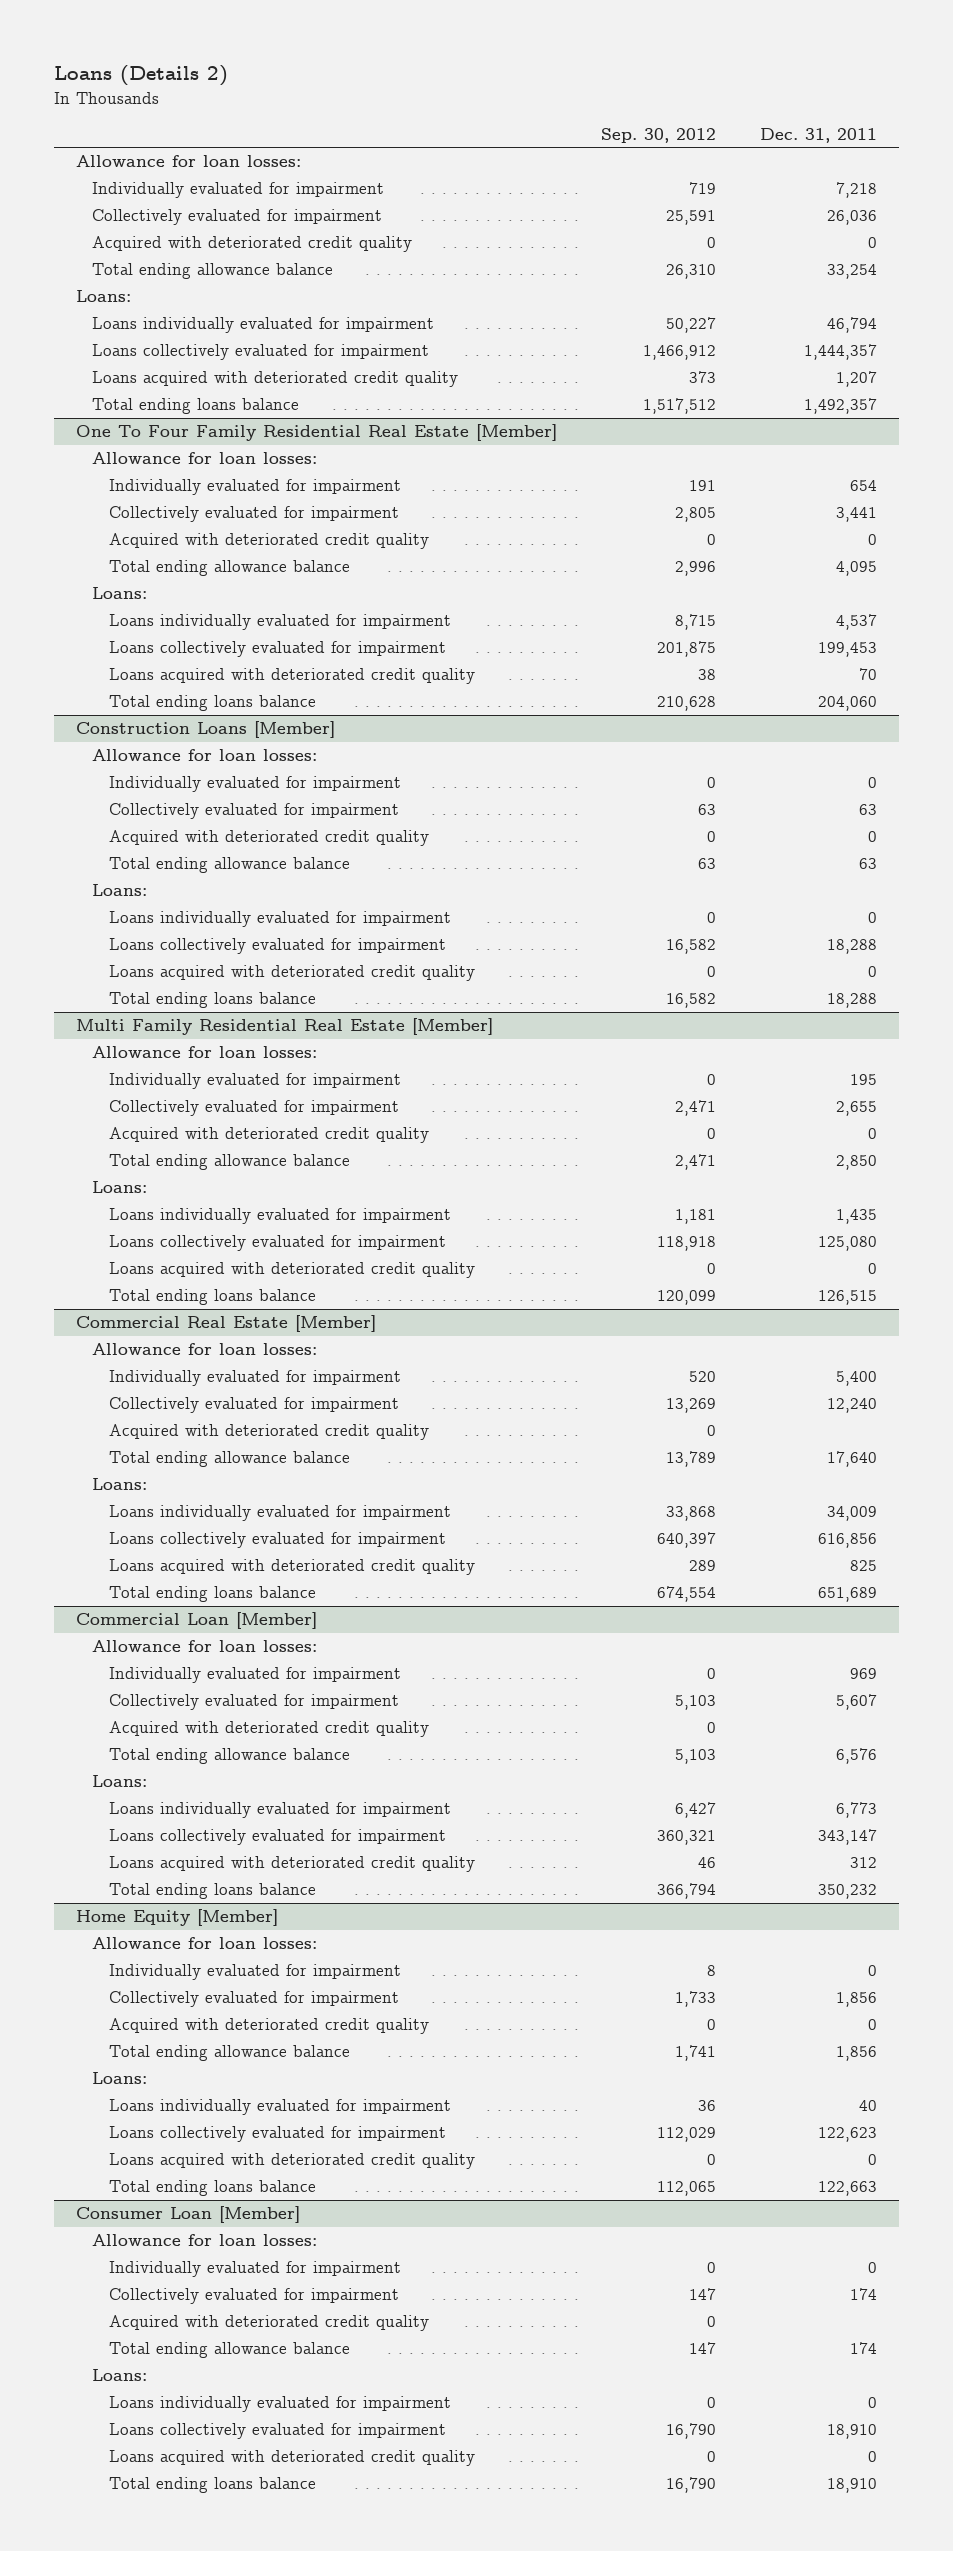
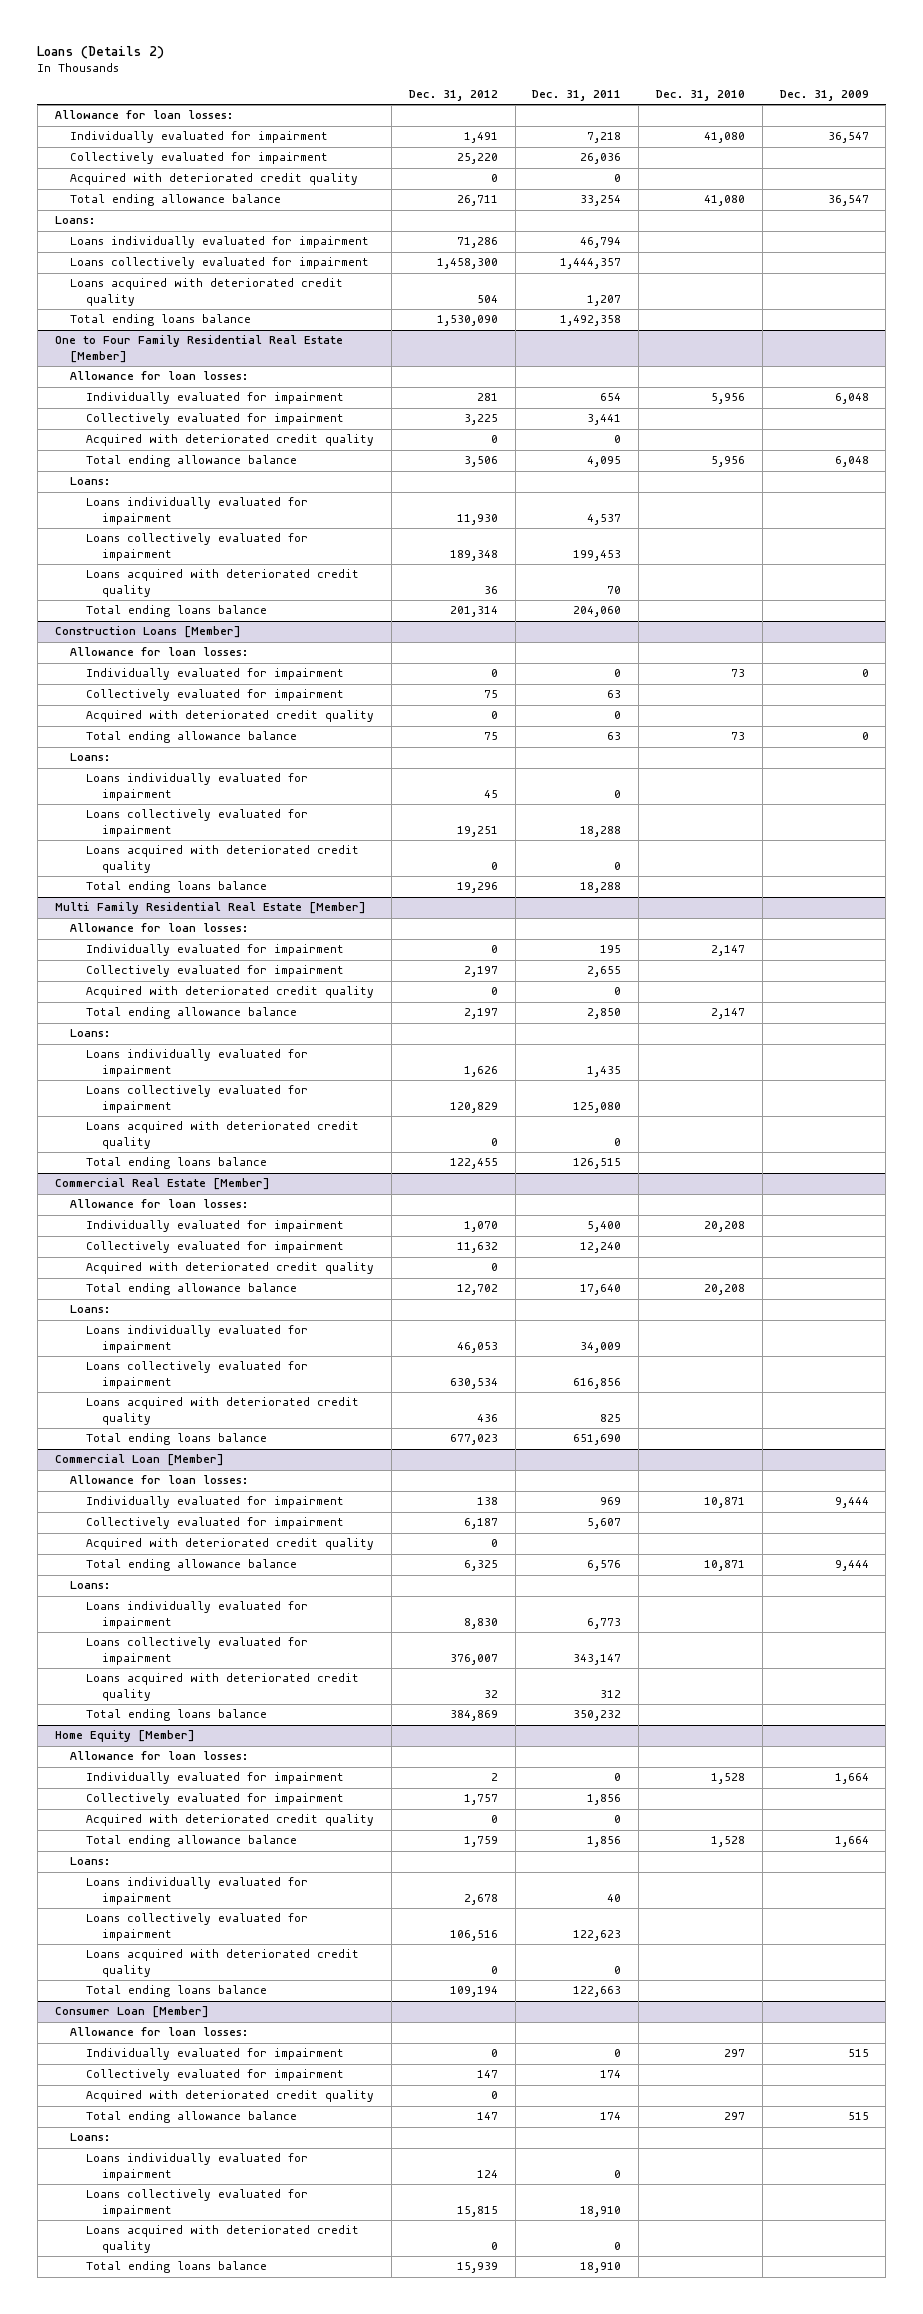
[600,128,716,144] Sep. 30, 2012 -> none
none -> [408,90,498,102] Dec. 31, 2012
none -> [655,90,745,102] Dec. 31, 2010
none -> [779,90,869,102] Dec. 31, 2009
[804,398,878,415] 1,492,357 -> [560,315,622,327] 1,492,358
[75,424,557,442] One To Four Family Residential Real Estate [Member] -> [54,335,343,363] One to Four Family Residential Real Estate [Member]
[818,1587,878,1603] 651,689 -> [573,1434,622,1446] 651,690

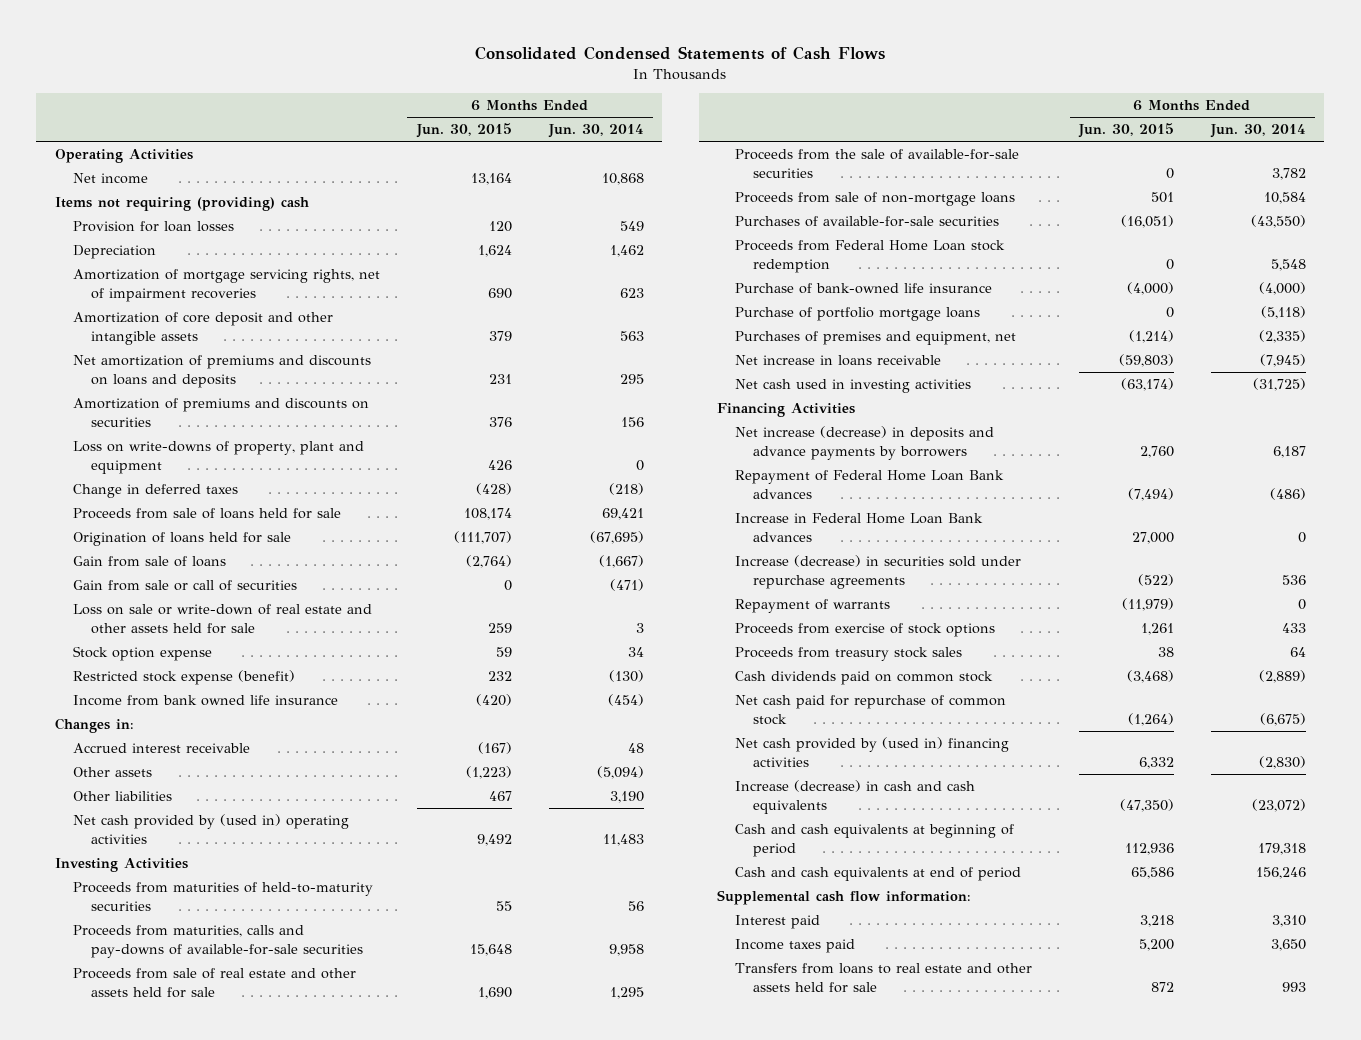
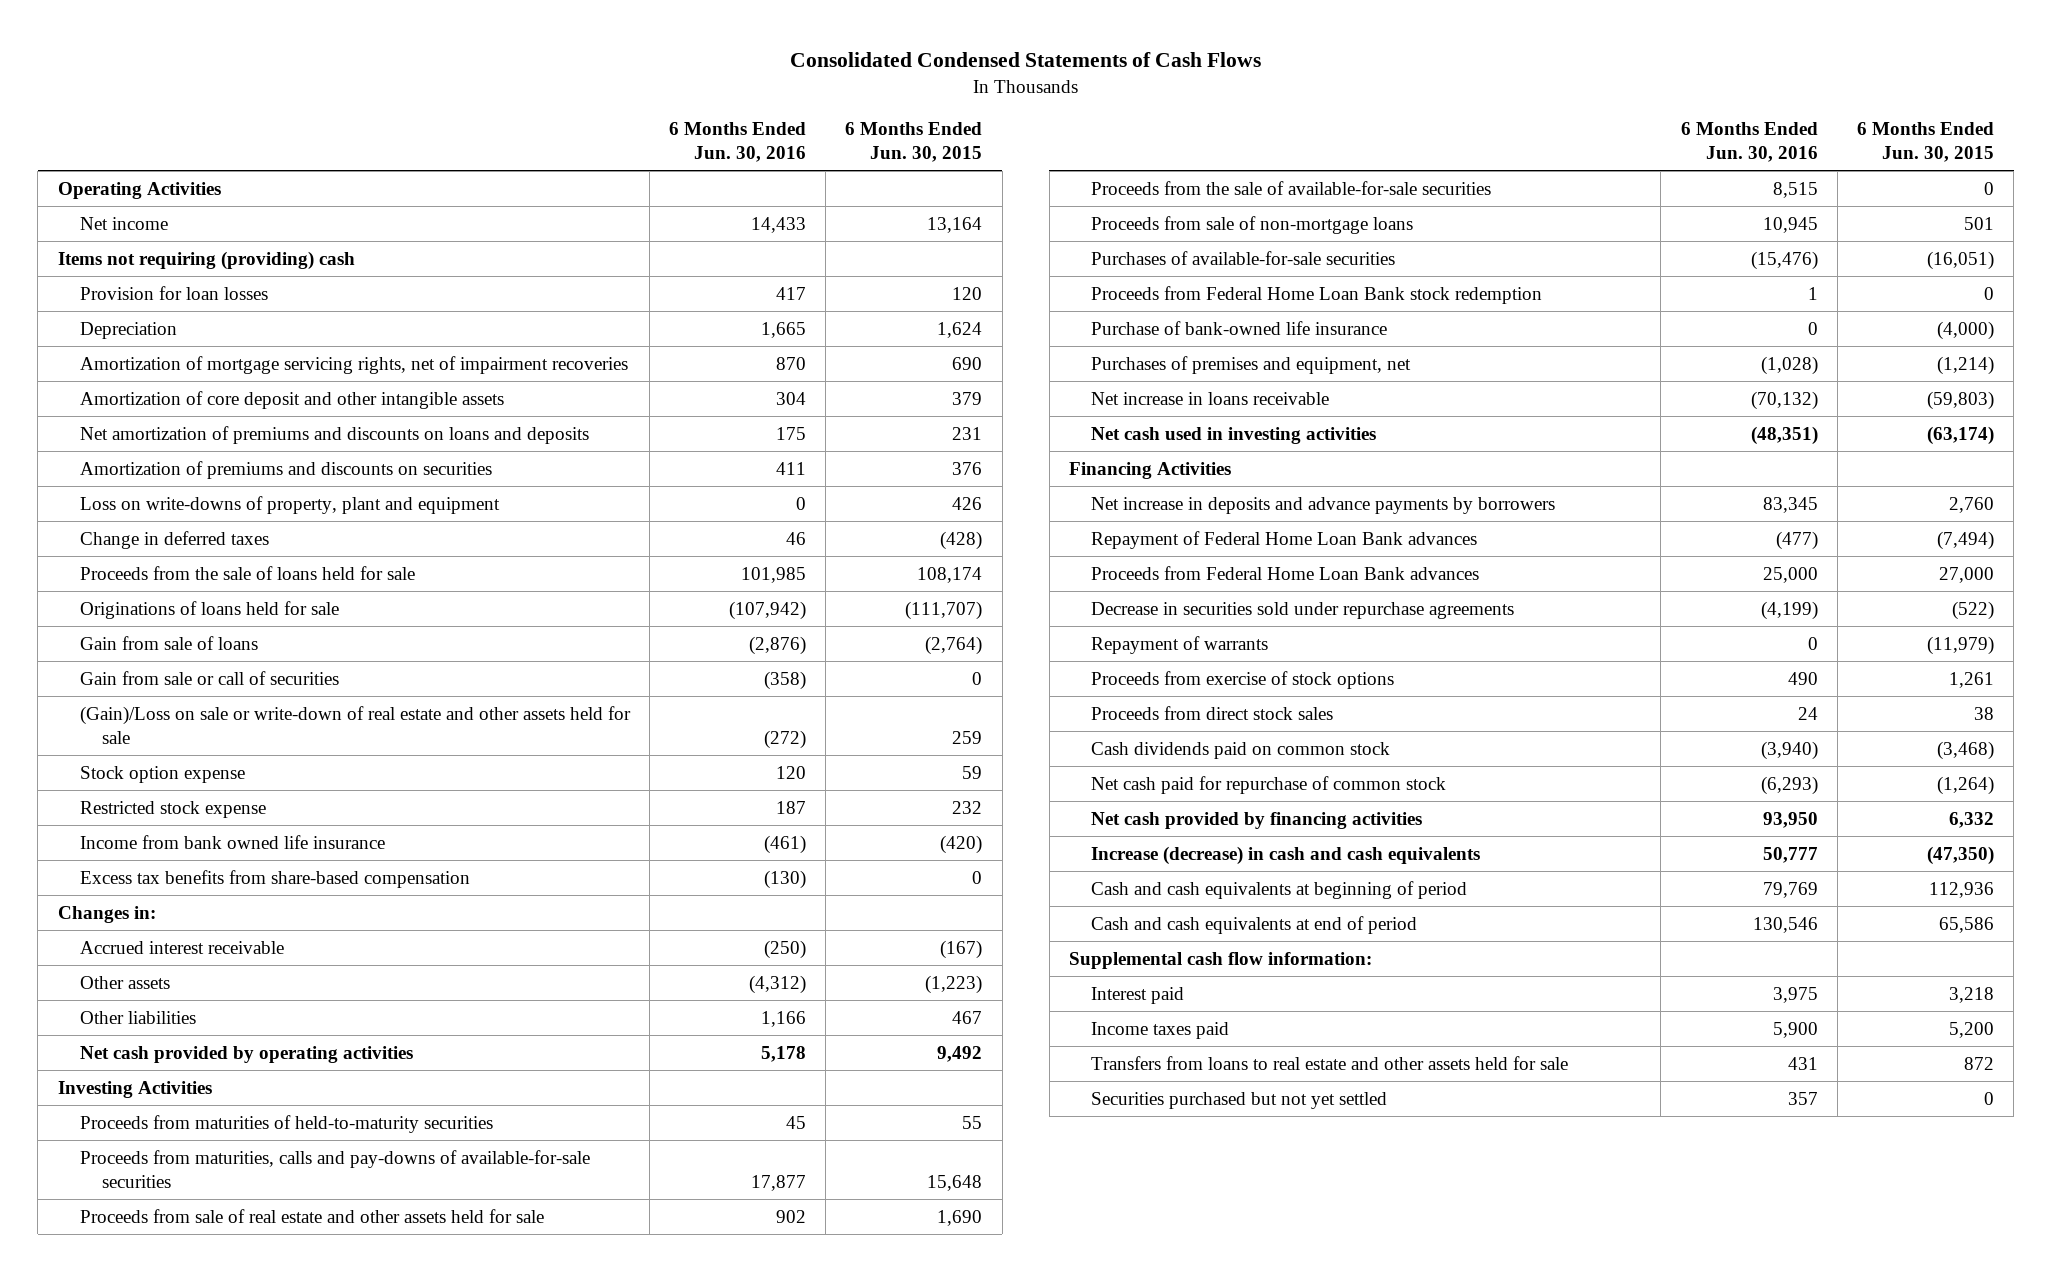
[547,124,644,139] Jun. 30, 2014 -> none
none -> [668,122,806,163] 6 Months Ended Jun. 30, 2016
[72,508,341,520] Proceeds from sale of loans held for sale -> [79,565,415,580] Proceeds from the sale of loans held for sale
[72,532,291,547] Origination of loans held for sale -> [79,600,339,619] Originations of loans held for sale
[72,604,372,634] Loss on sale or write-down of real estate and other assets held for sale -> [79,705,631,744] (Gain)/Loss on sale or write-down of real estate and other assets held for sale
[72,670,295,686] Restricted stock expense (benefit) -> [79,800,266,818] Restricted stock expense
none -> [79,869,470,888] Excess tax benefits from share-based compensation
[72,814,349,844] Net cash provided by (used in) operating activities -> [79,1045,413,1063] Net cash provided by operating activities
[734,240,1005,273] Proceeds from Federal Home Loan stock redemption -> [1091,285,1543,304] Proceeds from Federal Home Loan Bank stock redemption
[734,307,980,322] Purchase of portfolio mortgage loans -> none
[734,426,994,460] Net increase (decrease) in deposits and advance payments by borrowers -> [1091,496,1556,514] Net increase in deposits and advance payments by borrowers
[734,513,983,542] Increase in Federal Home Loan Bank advances -> [1091,565,1480,580] Proceeds from Federal Home Loan Bank advances
[734,555,1021,589] Increase (decrease) in securities sold under repurchase agreements -> [1091,601,1515,619] Decrease in securities sold under repurchase agreements
[734,647,962,662] Proceeds from treasury stock sales -> [1091,705,1334,720] Proceeds from direct stock sales
[734,737,1009,767] Net cash provided by (used in) financing activities -> [1091,811,1423,829] Net cash provided by financing activities
none -> [1091,1091,1388,1109] Securities purchased but not yet settled

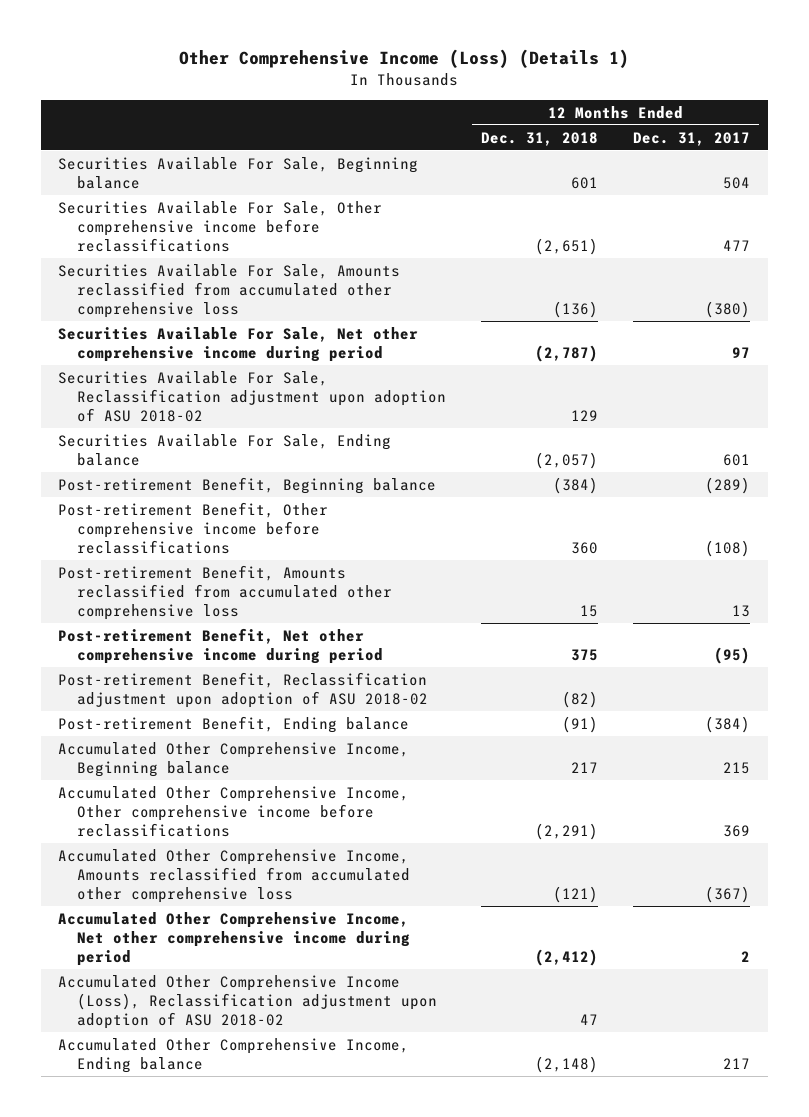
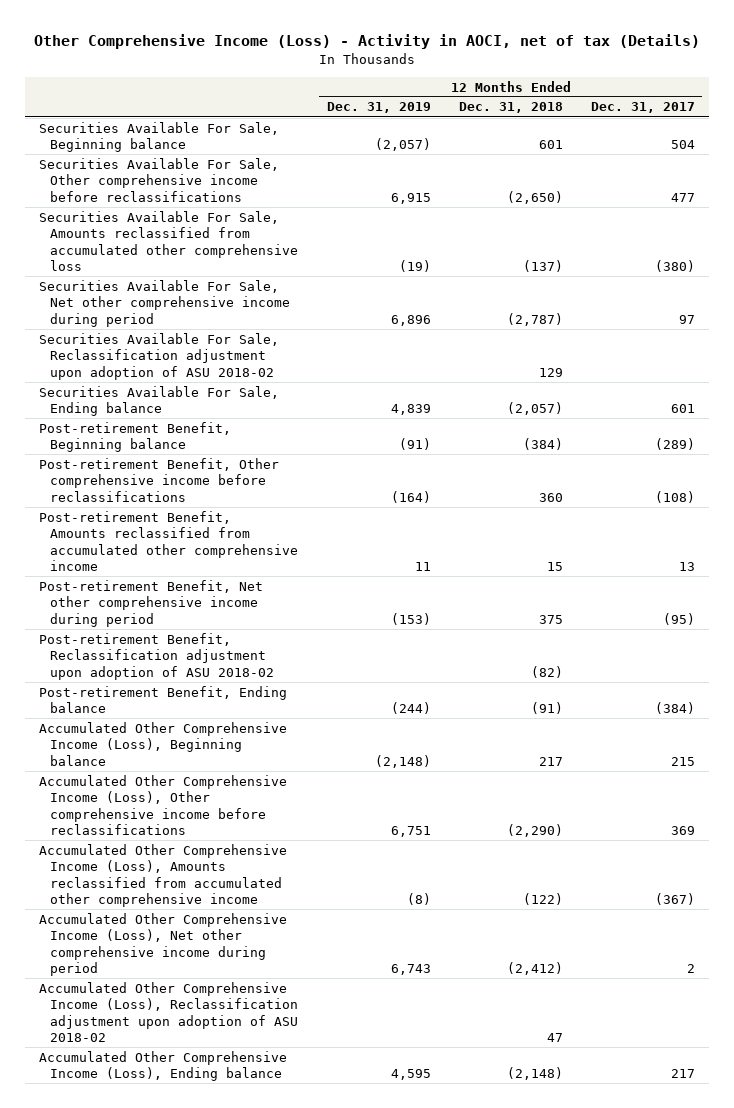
[179,49,630,69] Other Comprehensive Income (Loss) (Details 1) -> [34,33,701,49] Other Comprehensive Income (Loss) - Activity in AOCI, net of tax (Details)
none -> [326,102,431,114] Dec. 31, 2019
[535,237,599,255] (2,651) -> [506,190,563,204] (2,650)
[553,300,599,318] (136) -> [522,260,563,273] (137)
[58,564,392,620] Post-retirement Benefit, Amounts reclassified from accumulated other comprehensive loss -> [39,510,299,572] Post-retirement Benefit, Amounts reclassified from accumulated other comprehensive income
[58,741,410,777] Accumulated Other Comprehensive Income, Beginning balance -> [39,721,288,766] Accumulated Other Comprehensive Income (Loss), Beginning balance
[58,785,410,837] Accumulated Other Comprehensive Income, Other comprehensive income before reclassifications -> [39,774,288,836] Accumulated Other Comprehensive Income (Loss), Other comprehensive income before reclassifications
[535,822,599,840] (2,291) -> [506,824,563,838] (2,290)
[58,848,410,903] Accumulated Other Comprehensive Income, Amounts reclassified from accumulated other comprehensive loss -> [39,843,288,908] Accumulated Other Comprehensive Income (Loss), Amounts reclassified from accumulated other comprehensive income
[553,885,599,903] (121) -> [522,893,563,906] (122)
[58,911,410,966] Accumulated Other Comprehensive Income, Net other comprehensive income during period -> [39,912,288,977] Accumulated Other Comprehensive Income (Loss), Net other comprehensive income during period
[58,1037,410,1073] Accumulated Other Comprehensive Income, Ending balance -> [39,1050,288,1082] Accumulated Other Comprehensive Income (Loss), Ending balance

